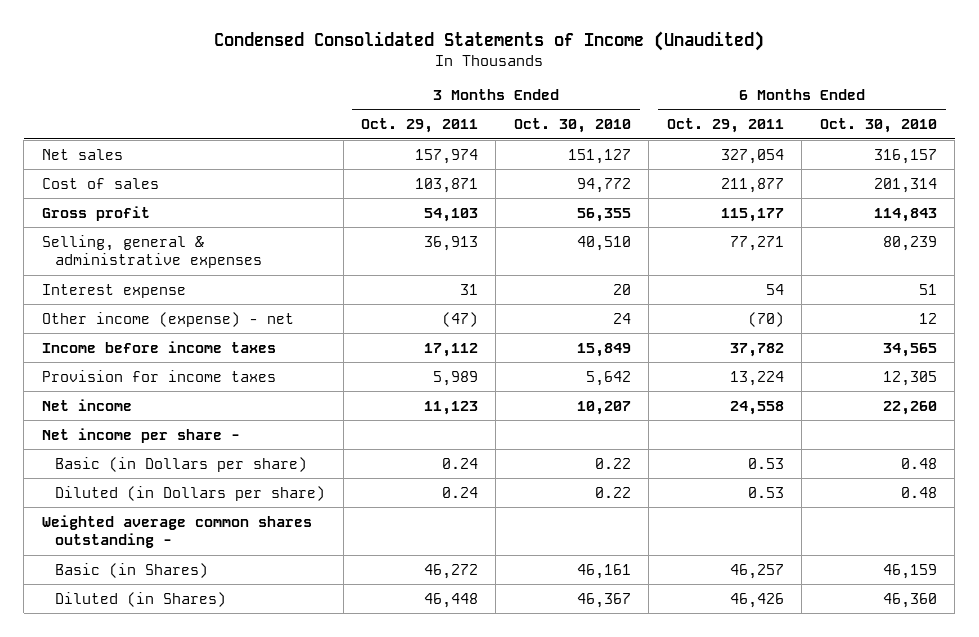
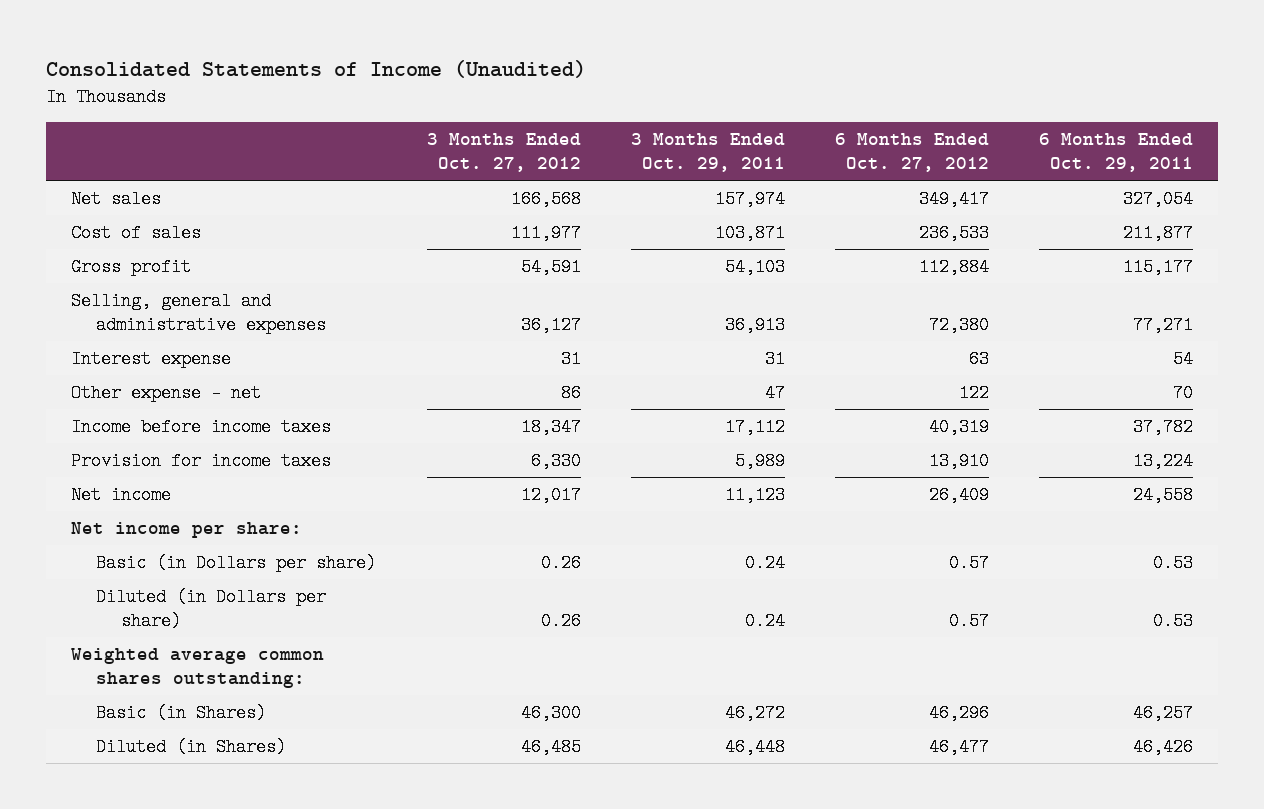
[214,31,765,52] Condensed Consolidated Statements of Income (Unaudited) -> [46,60,587,79] Consolidated Statements of Income (Unaudited)
[513,118,631,134] Oct. 30, 2010 -> none
[819,118,937,134] Oct. 30, 2010 -> none
none -> [426,132,581,172] 3 Months Ended Oct. 27, 2012
none -> [834,132,989,172] 6 Months Ended Oct. 27, 2012
[41,234,263,269] Selling, general & administrative expenses -> [71,292,327,335] Selling, general and administrative expenses
[41,311,294,327] Other income (expense) - net -> [71,384,262,403] Other expense - net
[442,311,479,327] (47) -> [764,384,785,403] 47
[747,311,784,327] (70) -> [1173,384,1194,403] 70
[41,427,240,443] Net income per share - -> [71,522,303,539] Net income per share:
[41,514,312,549] Weighted average common shares outstanding - -> [71,648,325,689] Weighted average common shares outstanding:

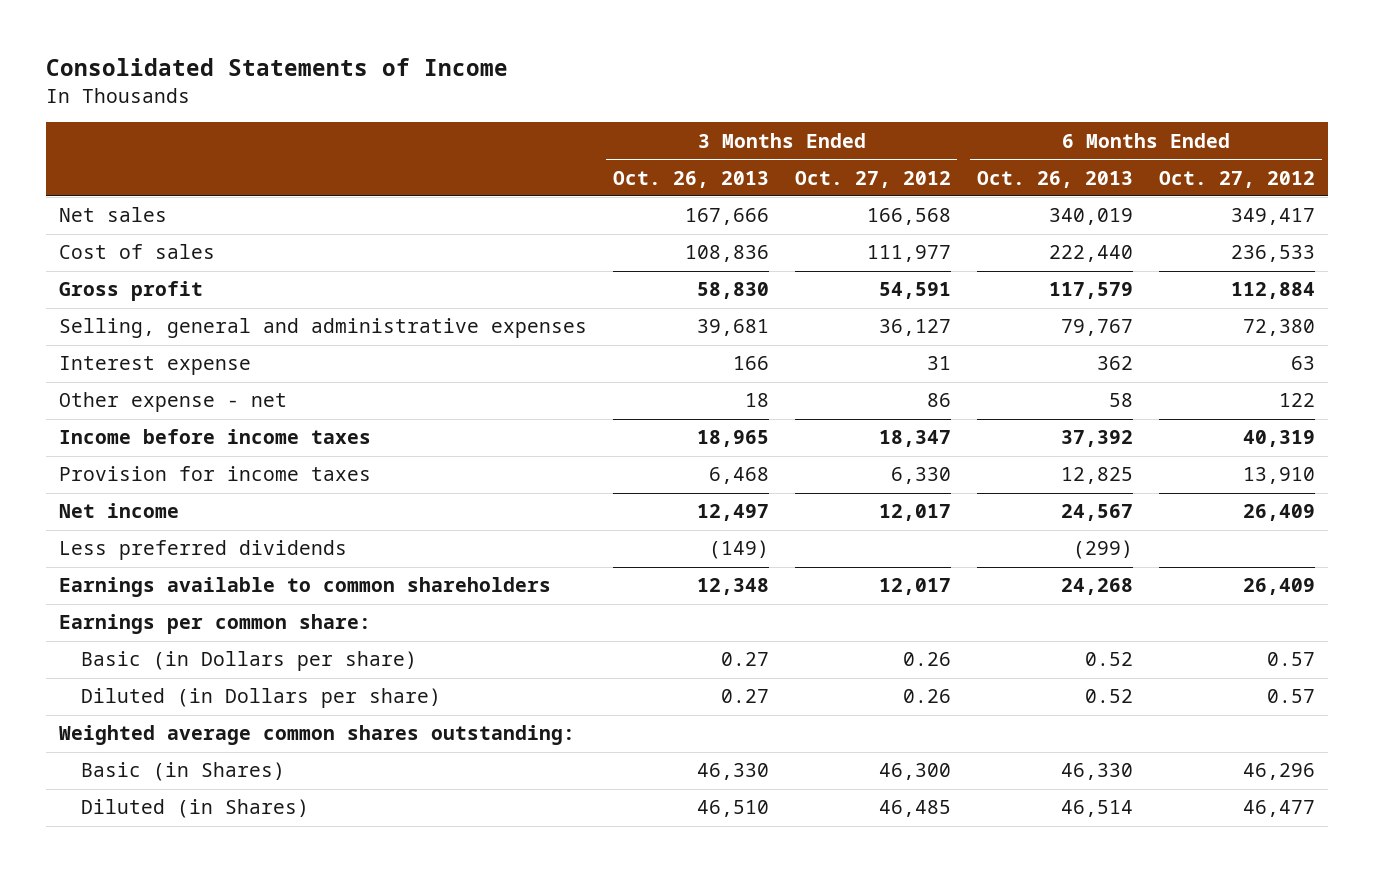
[46,60,587,79] Consolidated Statements of Income (Unaudited) -> [45,58,508,77] Consolidated Statements of Income
[630,132,785,172] 3 Months Ended Oct. 29, 2011 -> none
[1039,132,1194,172] 6 Months Ended Oct. 29, 2011 -> none
none -> [612,170,769,188] Oct. 26, 2013
none -> [976,170,1133,188] Oct. 26, 2013
[71,522,303,539] Net income per share: -> none
none -> [58,540,347,561] Less preferred dividends
none -> [58,577,551,598] Earnings available to common shareholders
none -> [58,614,371,635] Earnings per common share:

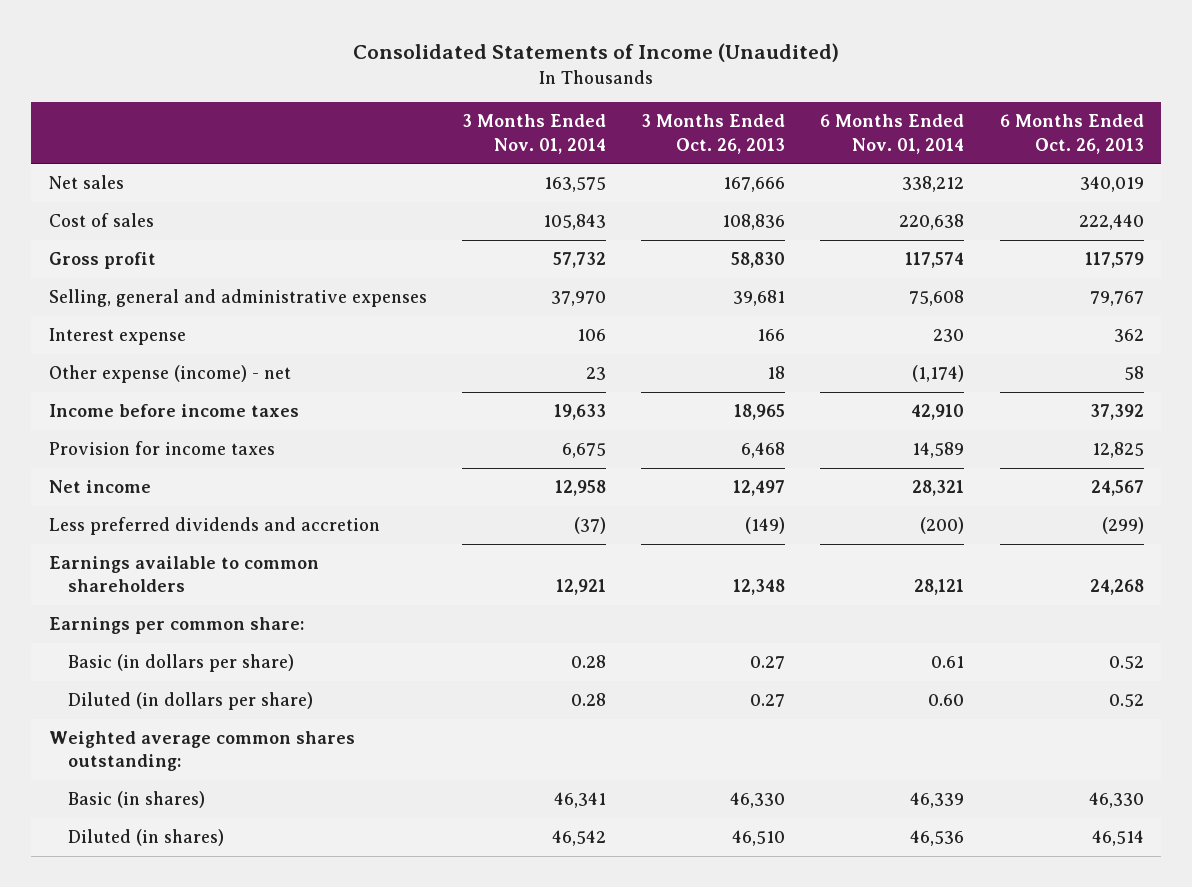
[45,58,508,77] Consolidated Statements of Income -> [353,43,840,63] Consolidated Statements of Income (Unaudited)
[794,170,951,188] Oct. 27, 2012 -> none
[1159,170,1316,188] Oct. 27, 2012 -> none
none -> [461,114,606,154] 3 Months Ended Nov. 01, 2014
none -> [820,114,965,154] 6 Months Ended Nov. 01, 2014
[58,392,287,413] Other expense - net -> [48,365,291,384] Other expense (income) - net
[58,540,347,561] Less preferred dividends -> [48,517,380,536] Less preferred dividends and accretion
[81,651,418,672] Basic (in Dollars per share) -> [68,654,295,673] Basic (in dollars per share)
[81,688,442,709] Diluted (in Dollars per share) -> [68,692,314,711] Diluted (in dollars per share)
[81,762,286,782] Basic (in Shares) -> [68,791,206,809] Basic (in shares)
[81,799,310,819] Diluted (in Shares) -> [68,829,225,847] Diluted (in shares)

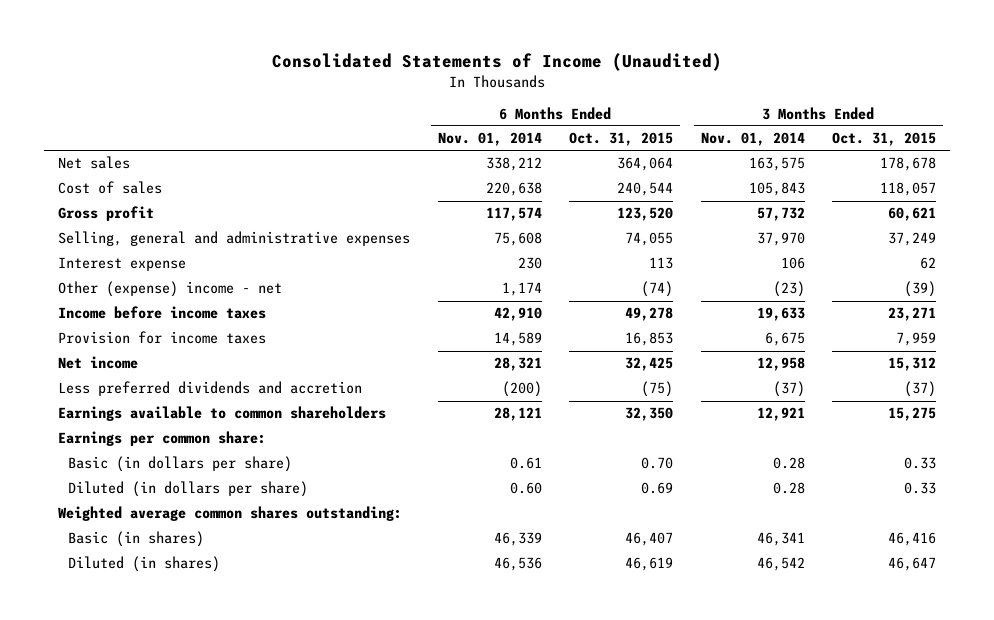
[641,114,786,154] 3 Months Ended Oct. 26, 2013 -> none
[999,114,1144,154] 6 Months Ended Oct. 26, 2013 -> none
none -> [569,132,674,147] Oct. 31, 2015
none -> [832,132,937,147] Oct. 31, 2015
[48,365,291,384] Other expense (income) - net -> [57,281,282,298] Other (expense) income - net
[585,367,606,381] 23 -> [772,281,805,298] (23)
[912,365,965,383] (1,174) -> [501,282,542,297] 1,174

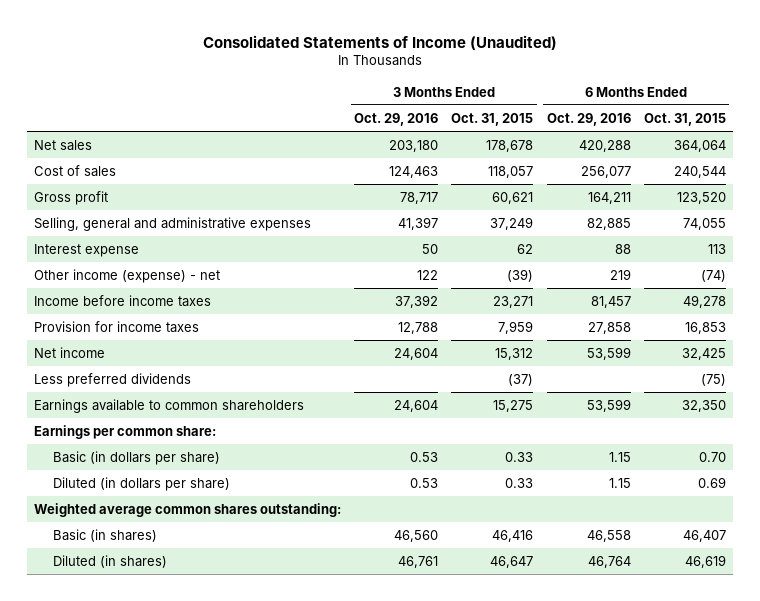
[437,132,542,147] Nov. 01, 2014 -> none
[700,132,805,147] Nov. 01, 2014 -> none
none -> [354,112,439,126] Oct. 29, 2016
none -> [546,112,631,126] Oct. 29, 2016
[57,281,282,298] Other (expense) income - net -> [34,268,221,283] Other income (expense) - net
[57,381,362,397] Less preferred dividends and accretion -> [34,372,192,387] Less preferred dividends

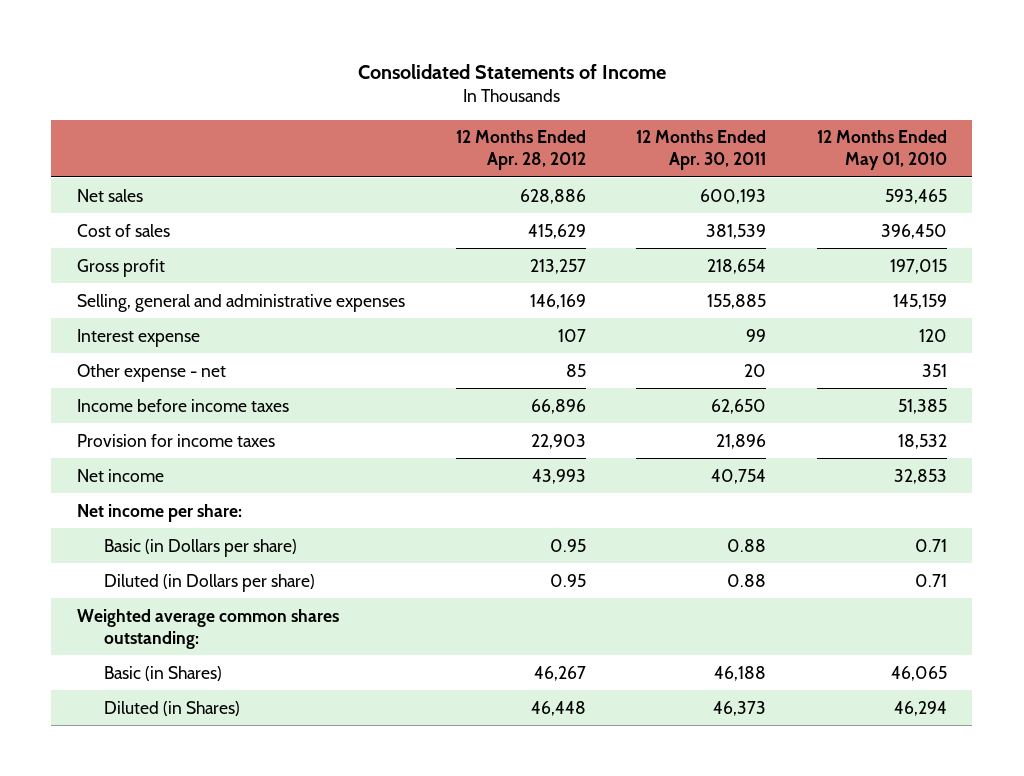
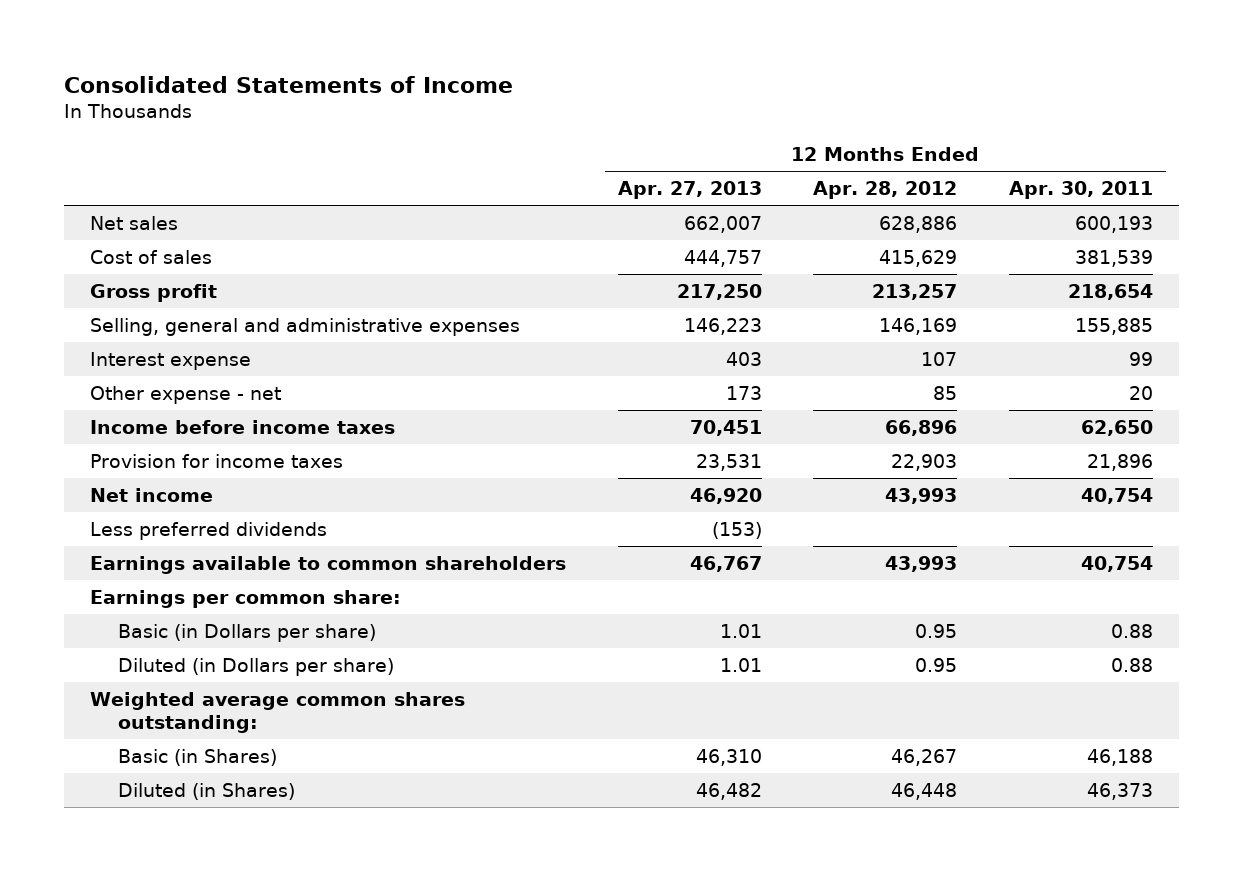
[817,130,948,171] 12 Months Ended May 01, 2010 -> none
none -> [617,181,762,200] Apr. 27, 2013
[76,503,242,522] Net income per share: -> none
none -> [89,521,327,540] Less preferred dividends
none -> [89,555,566,574] Earnings available to common shareholders
none -> [89,589,401,608] Earnings per common share:

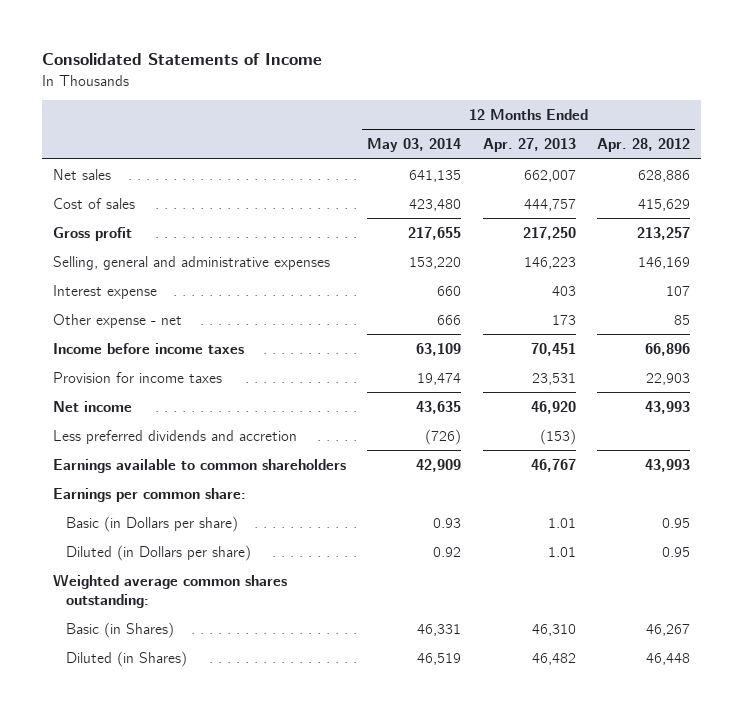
[1009,181,1154,200] Apr. 30, 2011 -> none
none -> [367,138,462,153] May 03, 2014
[89,521,327,540] Less preferred dividends -> [52,429,297,444] Less preferred dividends and accretion

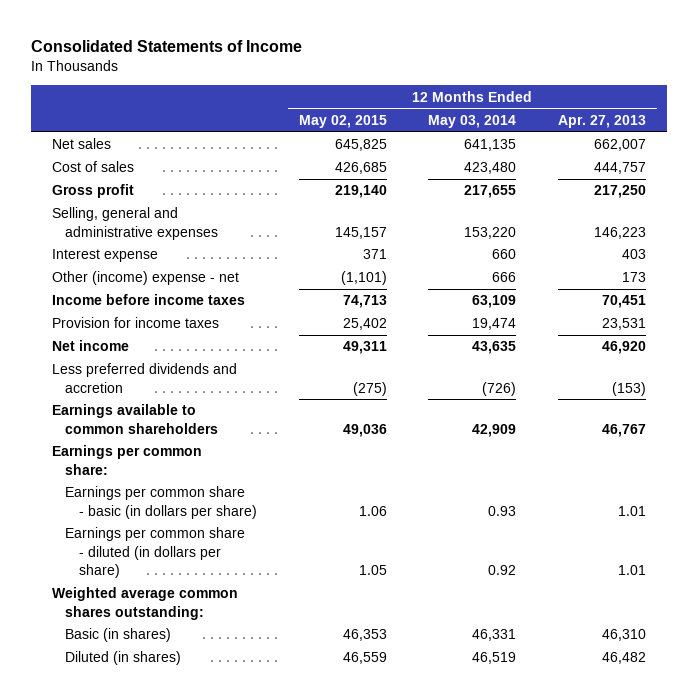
[597,138,691,153] Apr. 28, 2012 -> none
none -> [298,115,387,129] May 02, 2015
[52,313,182,328] Other expense - net -> [51,271,239,286] Other (income) expense - net
[65,515,238,532] Basic (in Dollars per share) -> [65,486,257,519] Earnings per common share - basic (in dollars per share)
[65,544,251,561] Diluted (in Dollars per share) -> [65,527,246,578] Earnings per common share - diluted (in dollars per share)
[65,621,174,638] Basic (in Shares) -> [65,628,172,643] Basic (in shares)
[65,650,187,667] Diluted (in Shares) -> [65,651,182,666] Diluted (in shares)

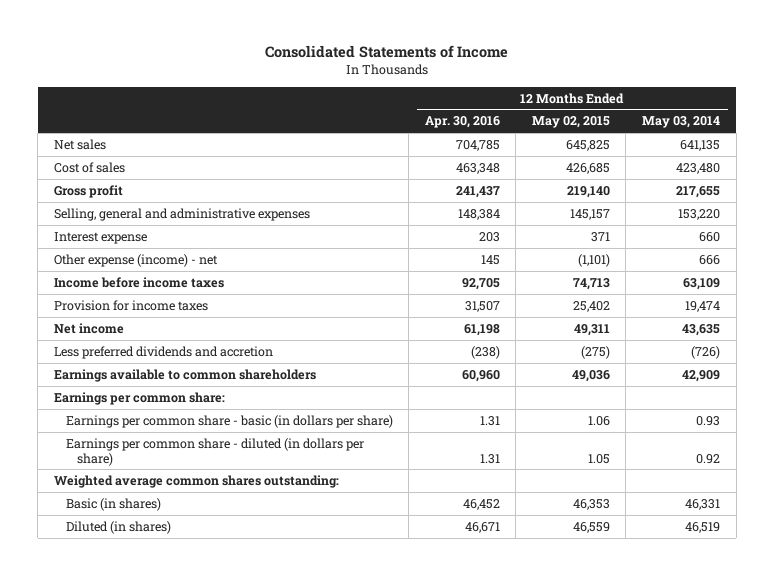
[558,115,647,129] Apr. 27, 2013 -> none
none -> [424,116,500,129] Apr. 30, 2016
[51,271,239,286] Other (income) expense - net -> [53,253,218,267] Other expense (income) - net

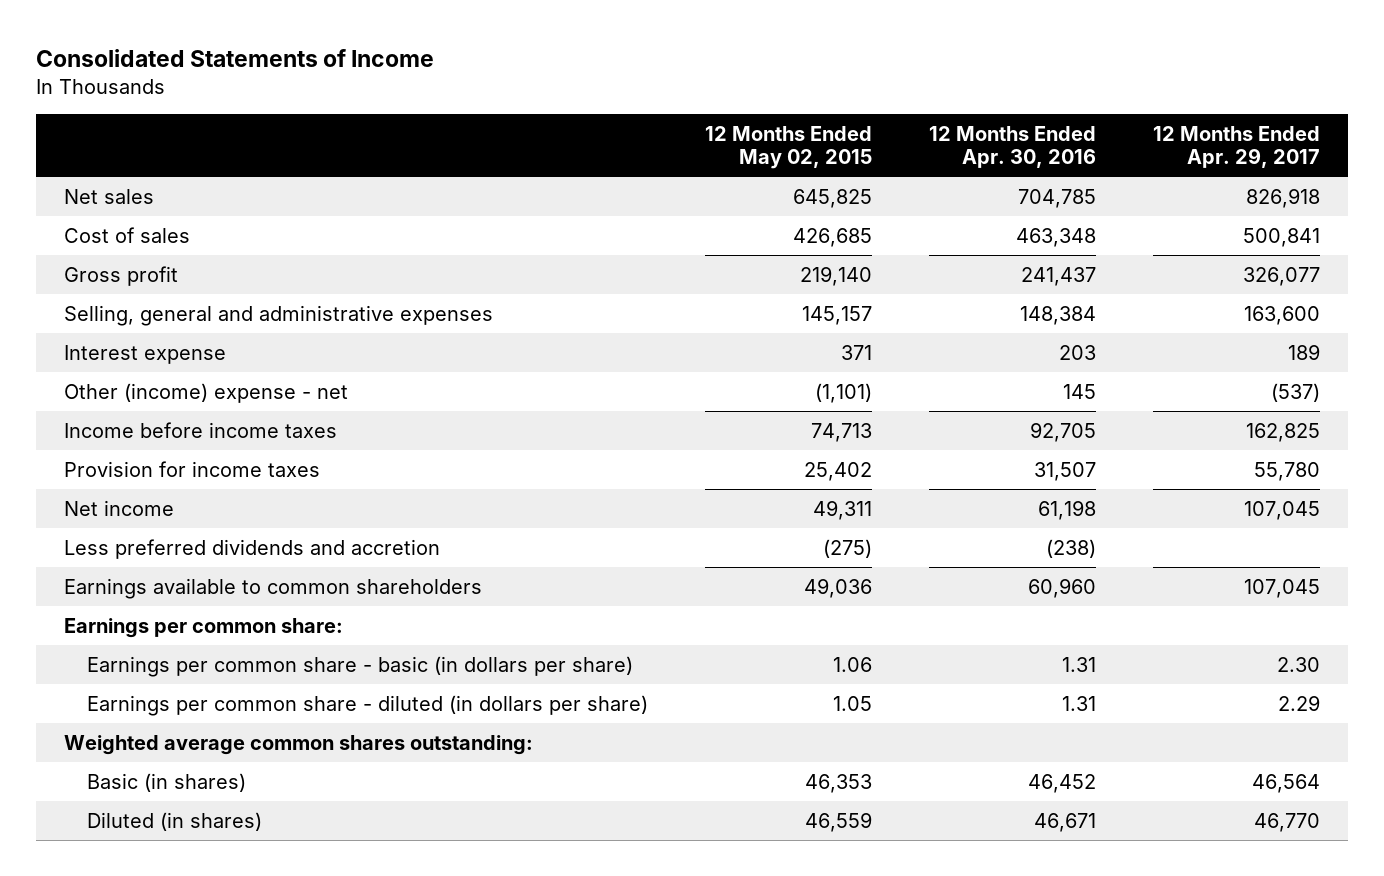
[642,116,721,129] May 03, 2014 -> none
none -> [1152,125,1320,169] 12 Months Ended Apr. 29, 2017
[53,253,218,267] Other expense (income) - net -> [64,382,349,403] Other (income) expense - net

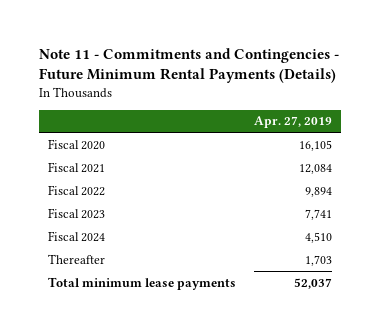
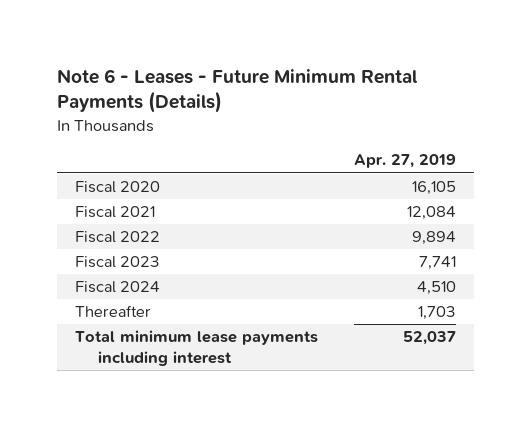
[38,48,339,84] Note 11 - Commitments and Contingencies - Future Minimum Rental Payments (Details) -> [56,68,418,114] Note 6 - Leases - Future Minimum Rental Payments (Details)
[47,276,236,290] Total minimum lease payments -> [74,330,318,366] Total minimum lease payments including interest

